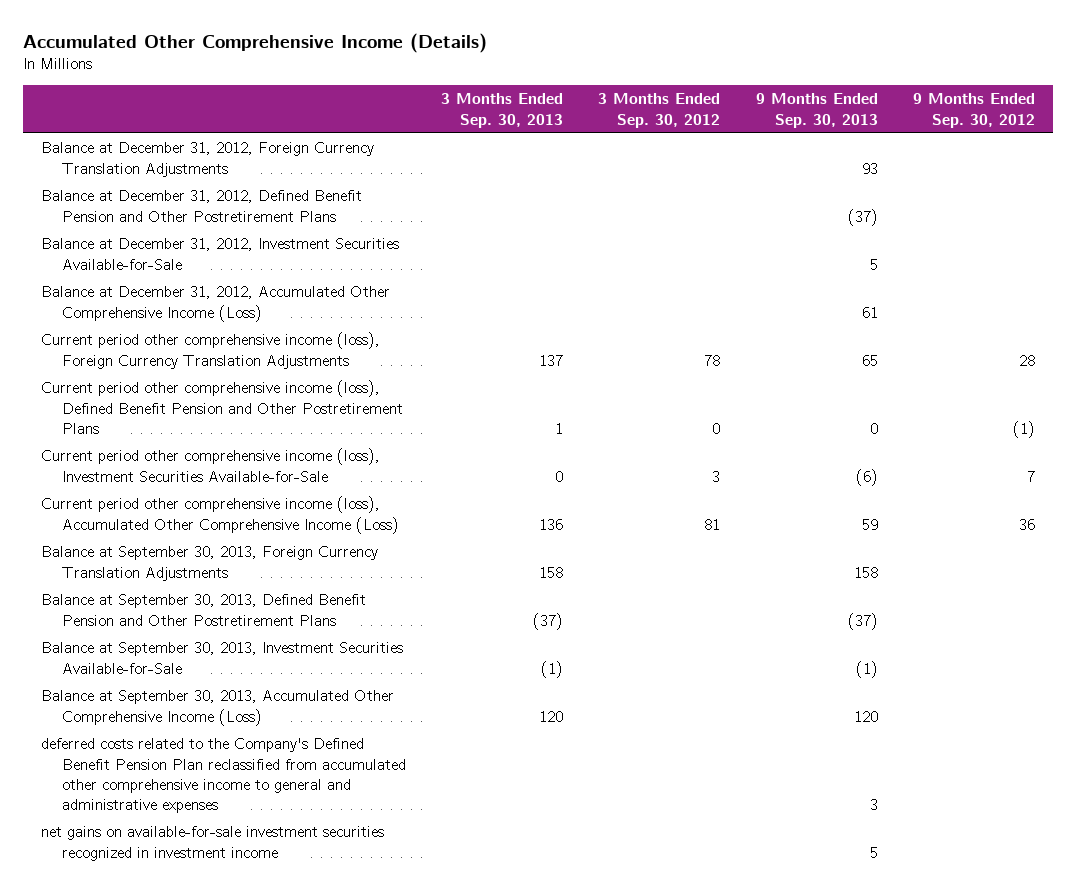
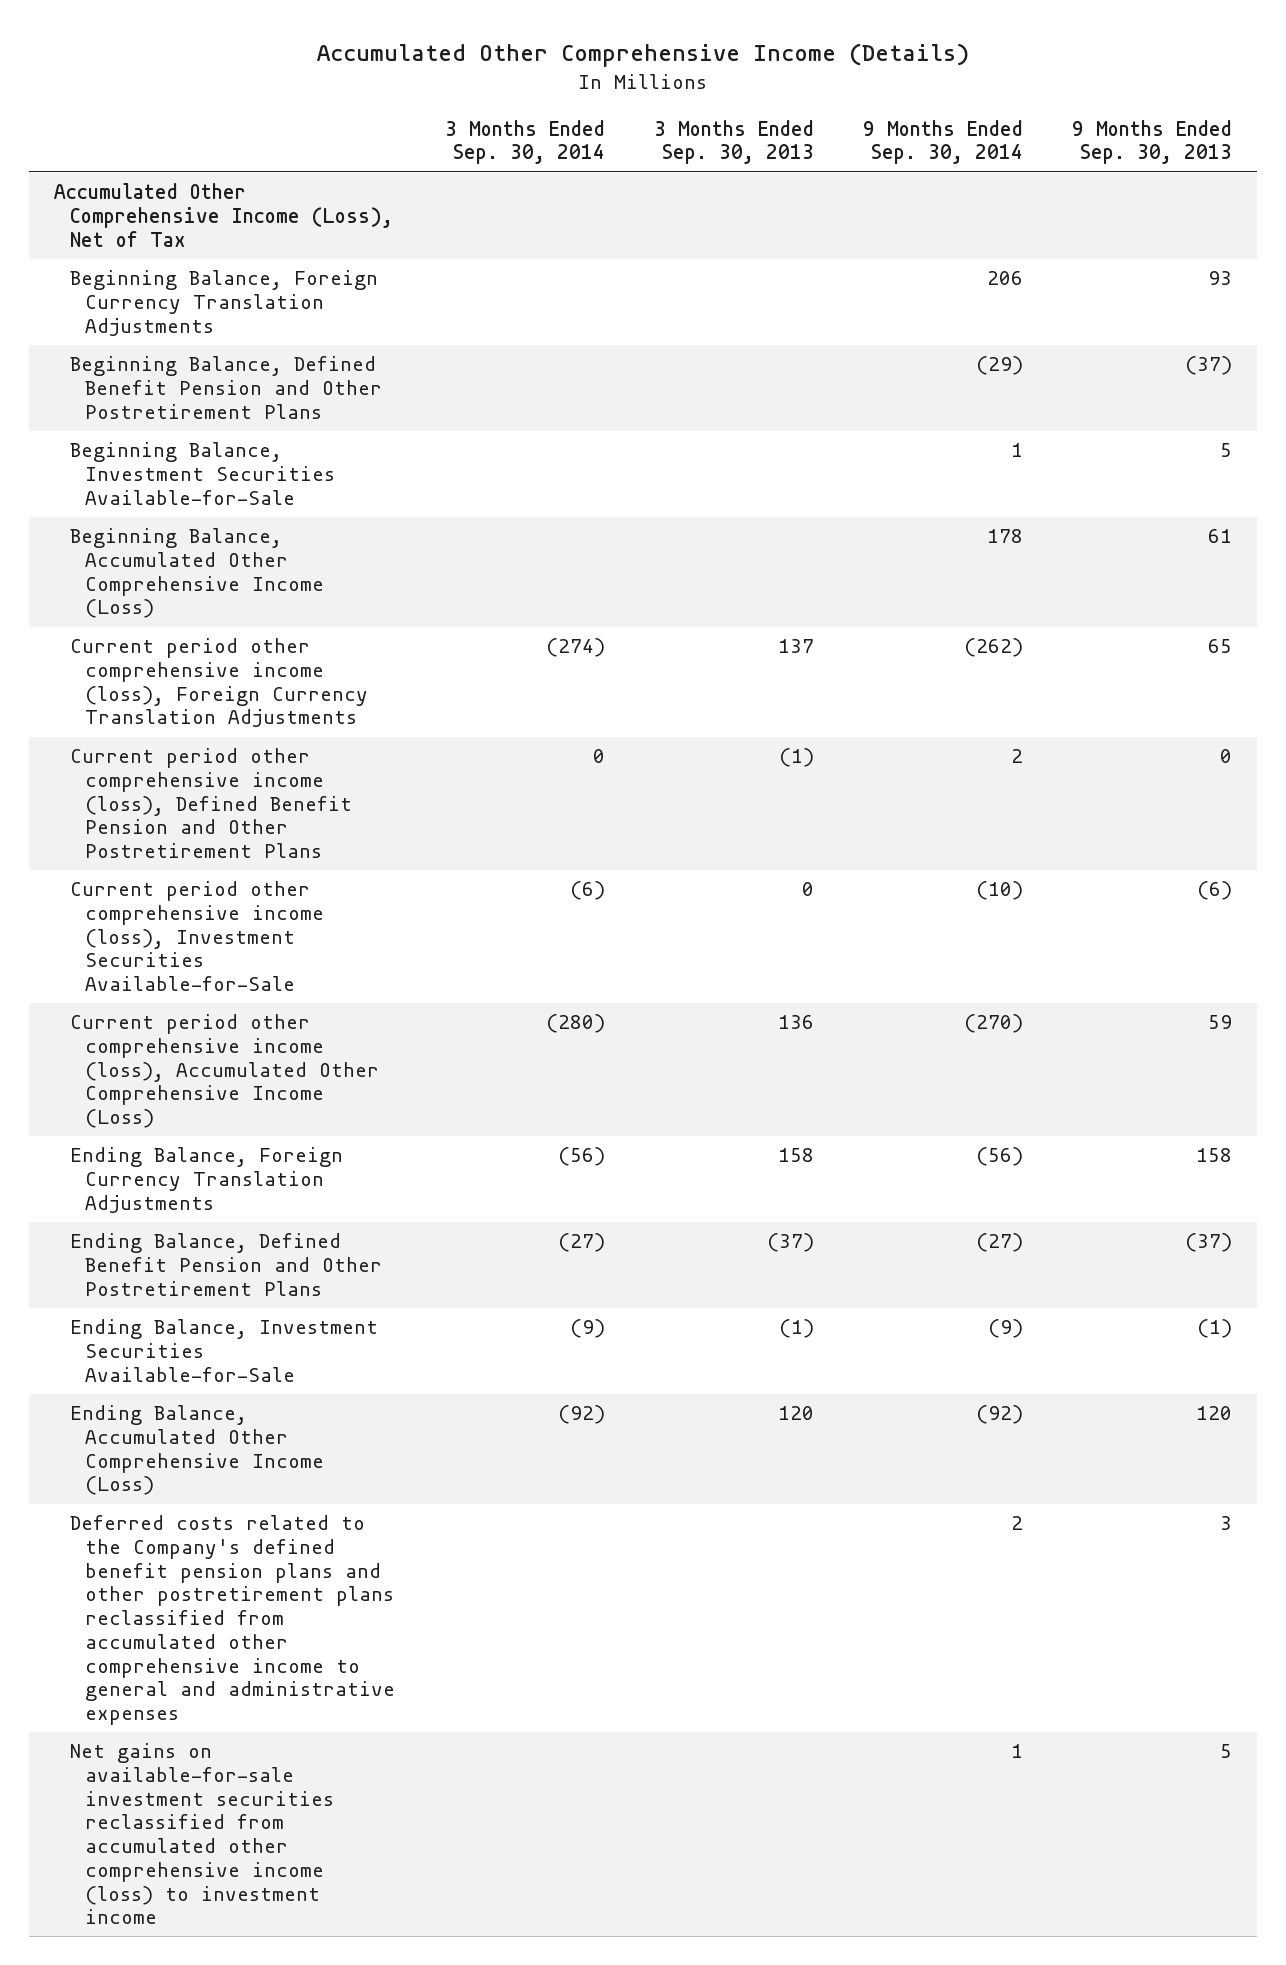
[598,93,721,128] 3 Months Ended Sep. 30, 2012 -> none
[912,93,1035,128] 9 Months Ended Sep. 30, 2012 -> none
none -> [444,119,605,165] 3 Months Ended Sep. 30, 2014
none -> [863,119,1024,165] 9 Months Ended Sep. 30, 2014
none -> [53,183,393,247] Accumulated Other Comprehensive Income (Loss), Net of Tax
[40,142,374,177] Balance at December 31, 2012, Foreign Currency Translation Adjustments -> [69,270,378,336] Beginning Balance, Foreign Currency Translation Adjustments
[40,190,362,222] Balance at December 31, 2012, Defined Benefit Pension and Other Postretirement Plans -> [69,356,383,419] Beginning Balance, Defined Benefit Pension and Other Postretirement Plans
[40,238,399,270] Balance at December 31, 2012, Investment Securities Available-for-Sale -> [69,442,336,505] Beginning Balance, Investment Securities Available-for-Sale
[40,286,390,322] Balance at December 31, 2012, Accumulated Other Comprehensive Income (Loss) -> [69,528,325,619] Beginning Balance, Accumulated Other Comprehensive Income (Loss)
[555,422,564,434] 1 -> [778,748,814,768] (1)
[40,546,378,581] Balance at September 30, 2013, Foreign Currency Translation Adjustments -> [69,1147,343,1213] Ending Balance, Foreign Currency Translation Adjustments
[40,594,366,626] Balance at September 30, 2013, Defined Benefit Pension and Other Postretirement Plans -> [69,1233,383,1296] Ending Balance, Defined Benefit Pension and Other Postretirement Plans
[40,642,403,674] Balance at September 30, 2013, Investment Securities Available-for-Sale -> [69,1319,378,1382] Ending Balance, Investment Securities Available-for-Sale
[40,690,394,726] Balance at September 30, 2013, Accumulated Other Comprehensive Income (Loss) -> [69,1405,325,1496] Ending Balance, Accumulated Other Comprehensive Income (Loss)
[40,738,406,814] deferred costs related to the Company's Defined Benefit Pension Plan reclassified from accumulated other comprehensive income to general and administrative expenses -> [69,1515,396,1725] Deferred costs related to the Company's defined benefit pension plans and other postretirement plans reclassified from accumulated other comprehensive income to general and administrative expenses
[40,826,384,861] net gains on available-for-sale investment securities recognized in investment income -> [69,1743,335,1925] Net gains on available-for-sale investment securities reclassified from accumulated other comprehensive income (loss) to investment income

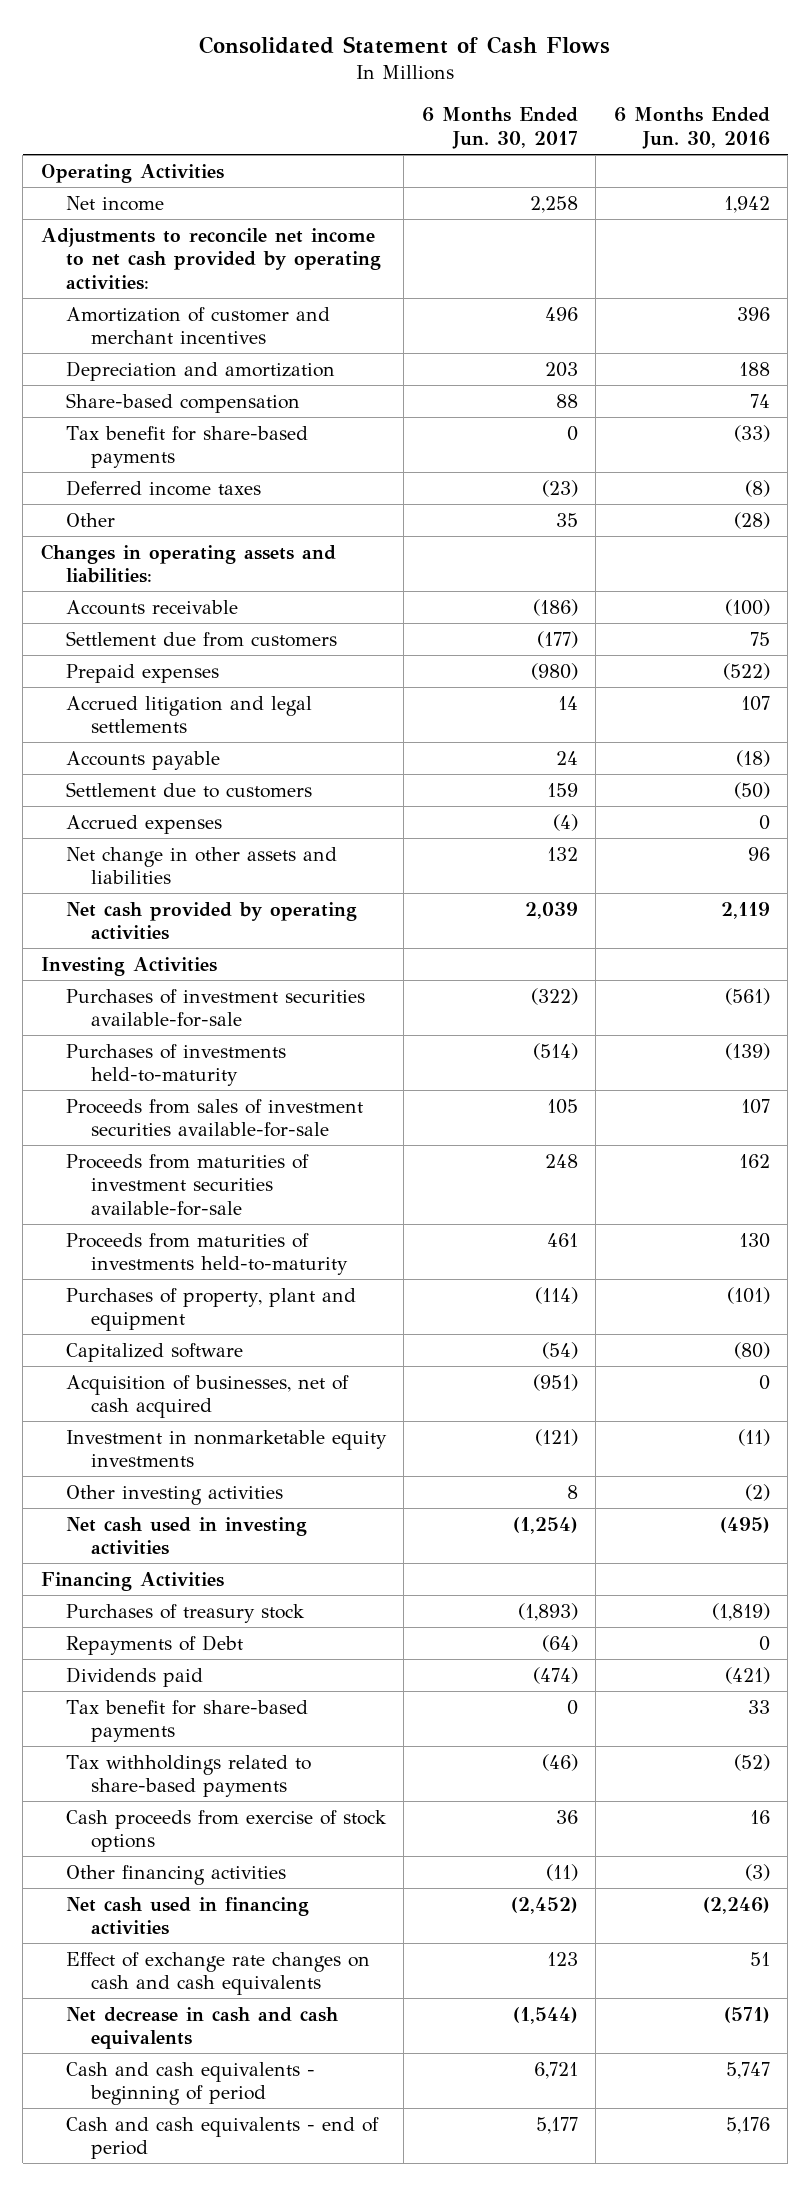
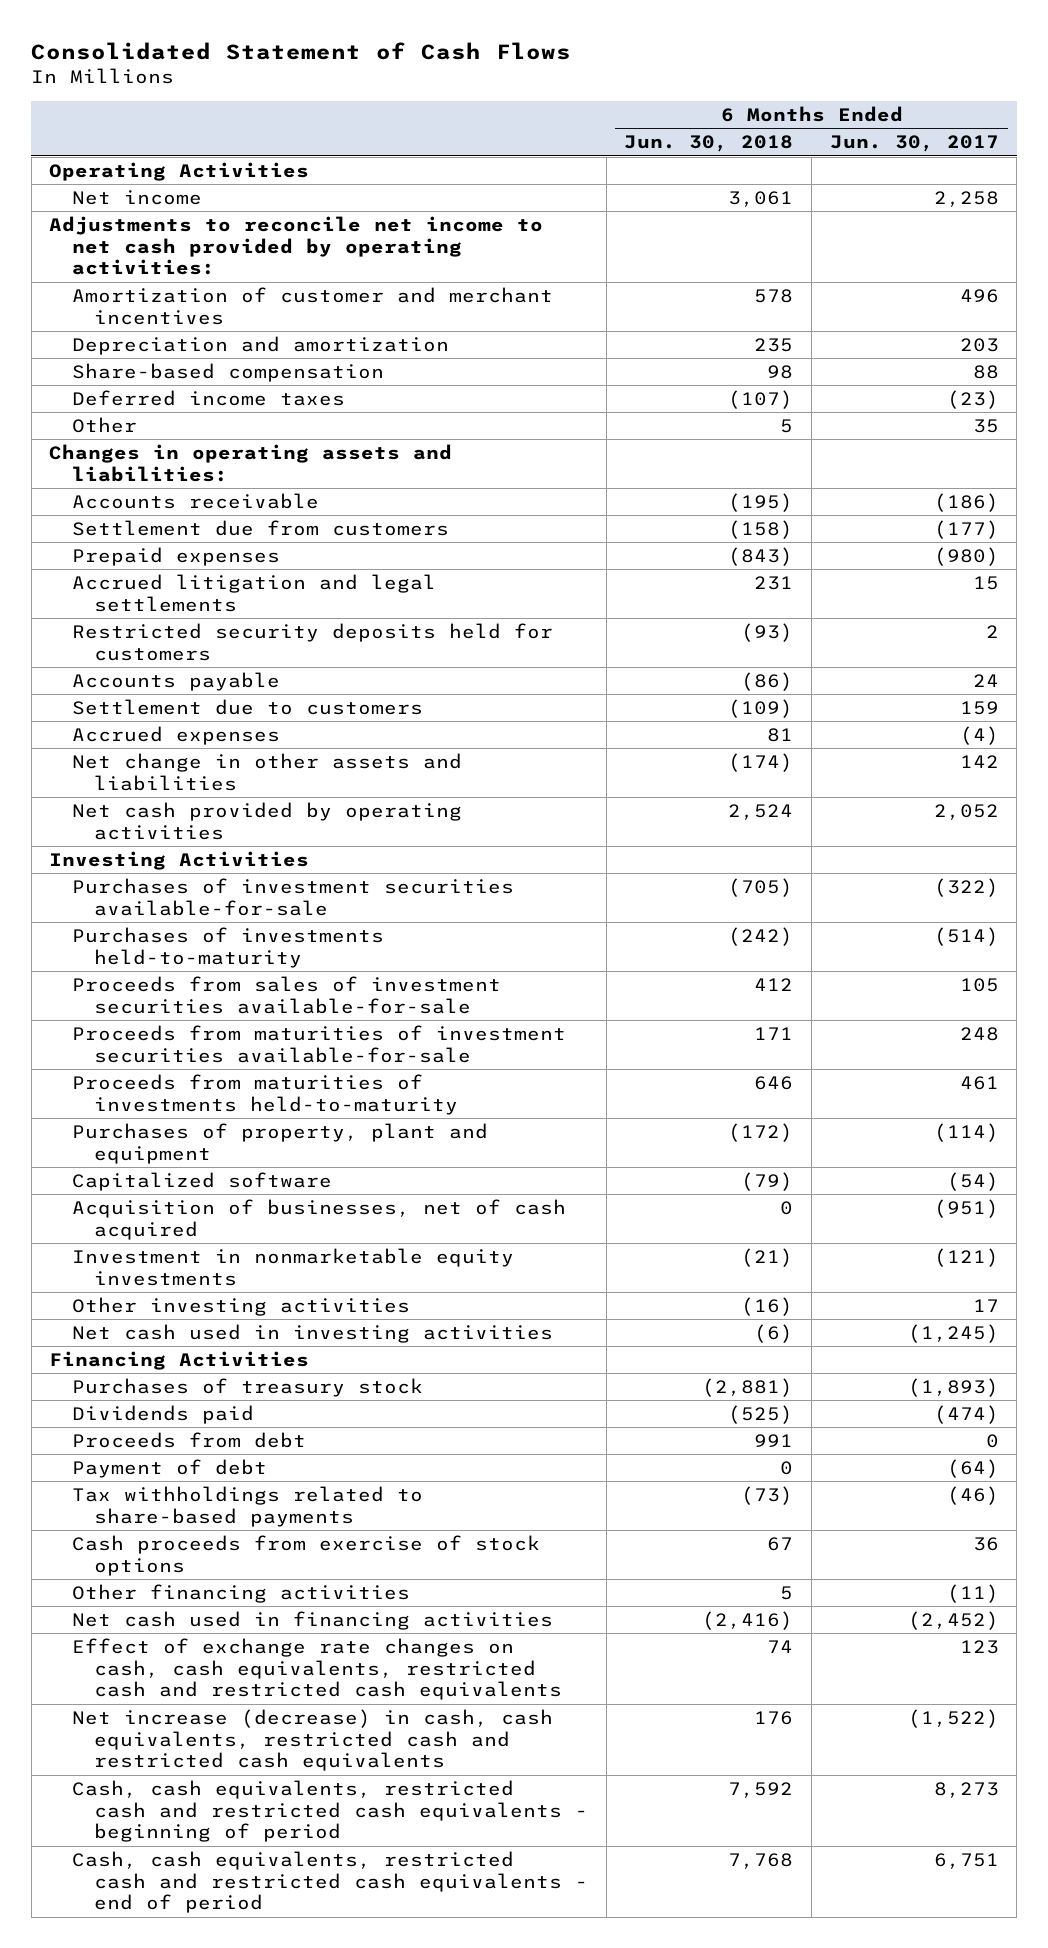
[613,107,770,150] 6 Months Ended Jun. 30, 2016 -> none
none -> [624,135,794,153] Jun. 30, 2018
[65,425,308,469] Tax benefit for share-based payments -> none
[557,695,578,710] 14 -> [972,575,999,590] 15
none -> [71,622,553,661] Restricted security deposits held for customers
[546,846,578,861] 132 -> [959,754,999,768] 142
[524,901,578,919] 2,039 -> [933,803,999,820] 2,052
[566,1484,578,1499] 8 -> [972,1298,999,1312] 17
[512,1516,578,1534] (1,254) -> [907,1323,999,1343] (1,245)
[65,1634,243,1655] Repayments of Debt -> none
[65,1699,308,1743] Tax benefit for share-based payments -> none
none -> [71,1431,306,1448] Proceeds from debt
none -> [71,1458,267,1478] Payment of debt
[65,1951,370,1996] Effect of exchange rate changes on cash and cash equivalents -> [71,1637,563,1701] Effect of exchange rate changes on cash, cash equivalents, restricted cash and restricted cash equivalents
[65,2006,338,2050] Net decrease in cash and cash equivalents -> [71,1708,553,1772] Net increase (decrease) in cash, cash equivalents, restricted cash and restricted cash equivalents
[512,2006,578,2024] (1,544) -> [907,1708,999,1728] (1,522)
[65,2061,315,2106] Cash and cash equivalents - beginning of period -> [71,1779,589,1843] Cash, cash equivalents, restricted cash and restricted cash equivalents - beginning of period
[533,2061,578,2079] 6,721 -> [933,1781,999,1798] 8,273
[65,2116,379,2160] Cash and cash equivalents - end of period -> [71,1850,589,1914] Cash, cash equivalents, restricted cash and restricted cash equivalents - end of period
[535,2116,578,2134] 5,177 -> [933,1852,999,1869] 6,751

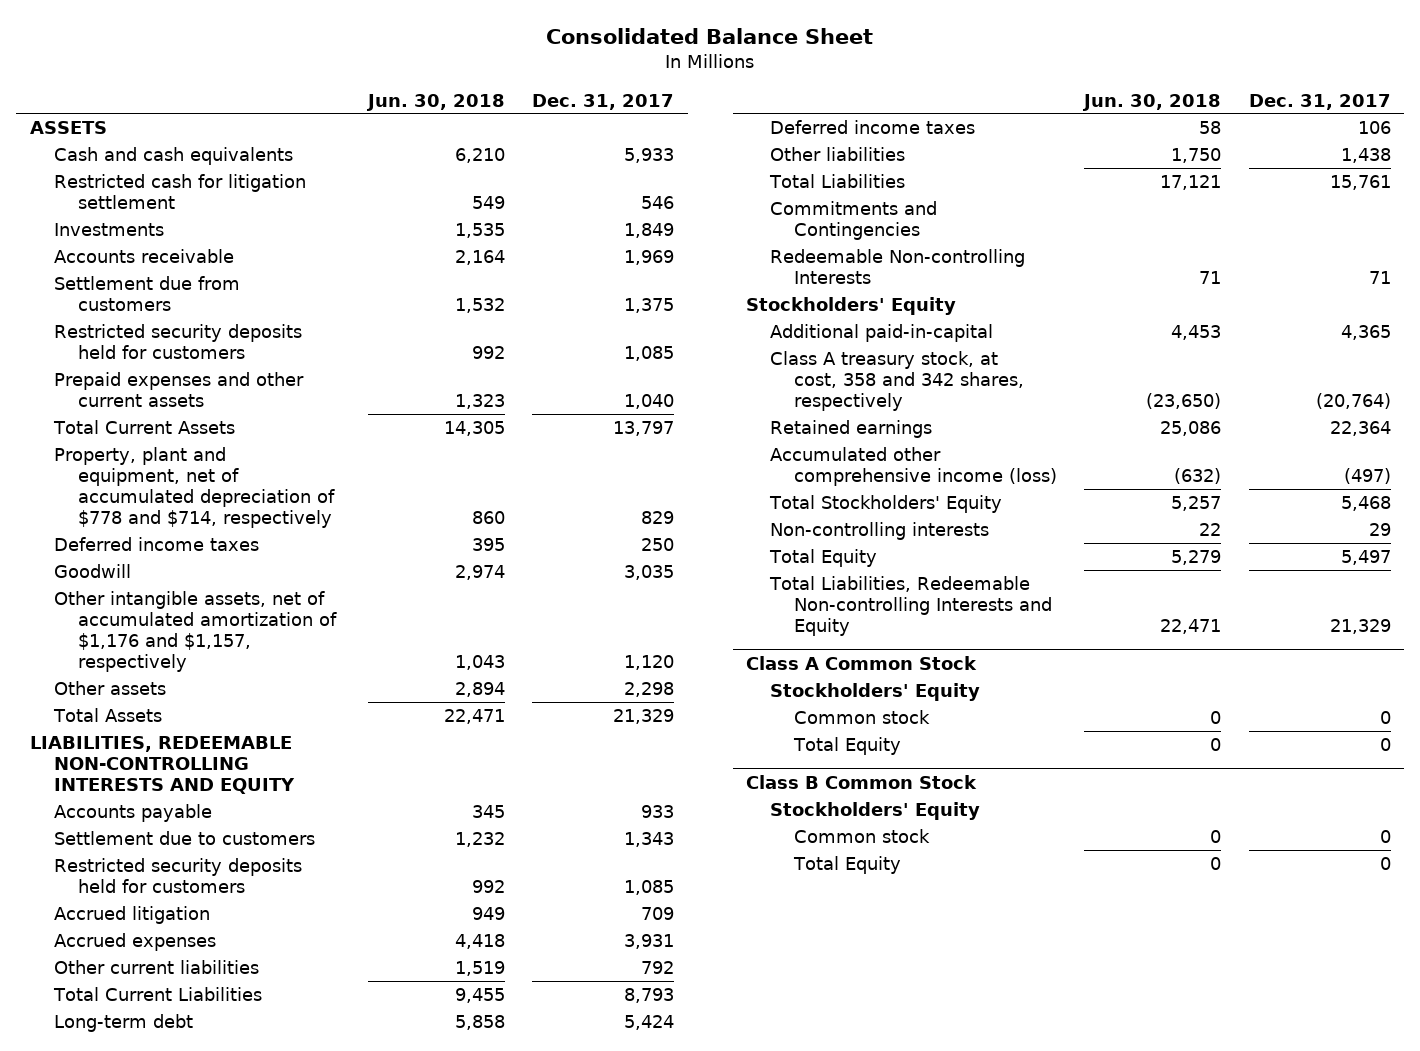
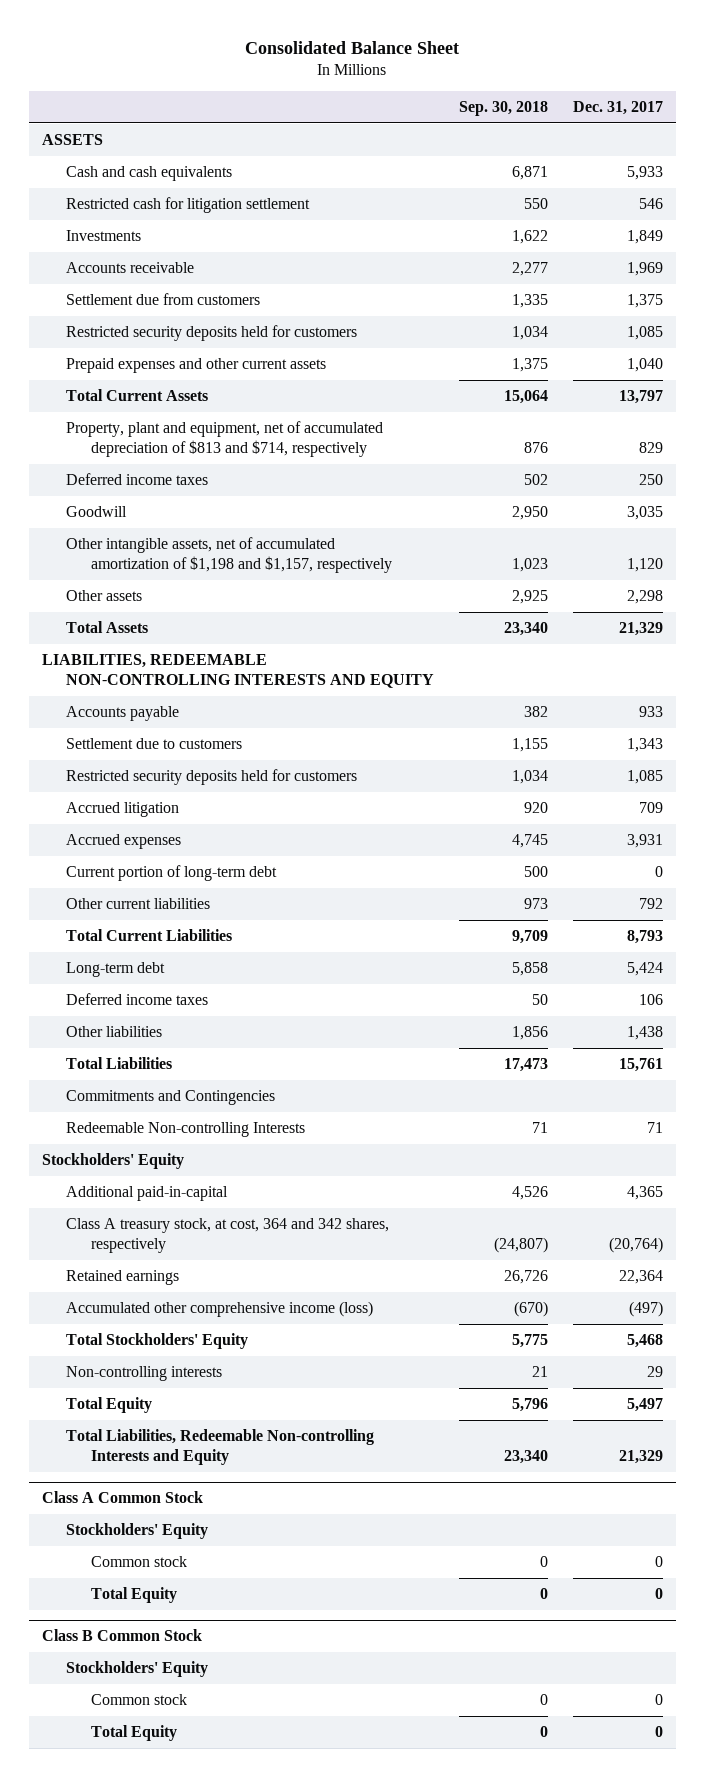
[365,93,505,111] Jun. 30, 2018 -> none
none -> [459,100,549,116] Sep. 30, 2018
[53,447,335,529] Property, plant and equipment, net of accumulated depreciation of $778 and $714, respectively -> [66,421,384,458] Property, plant and equipment, net of accumulated depreciation of $813 and $714, respectively
[53,591,337,673] Other intangible assets, net of accumulated amortization of $1,176 and $1,157, respectively -> [66,537,392,574] Other intangible assets, net of accumulated amortization of $1,198 and $1,157, respectively
none -> [66,865,278,882] Current portion of long-term debt
[770,351,1024,412] Class A treasury stock, at cost, 358 and 342 shares, respectively -> [66,1218,390,1254] Class A treasury stock, at cost, 364 and 342 shares, respectively

